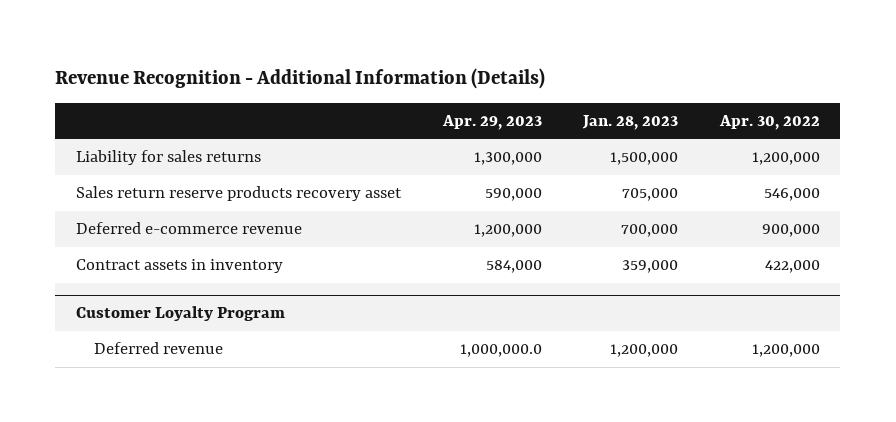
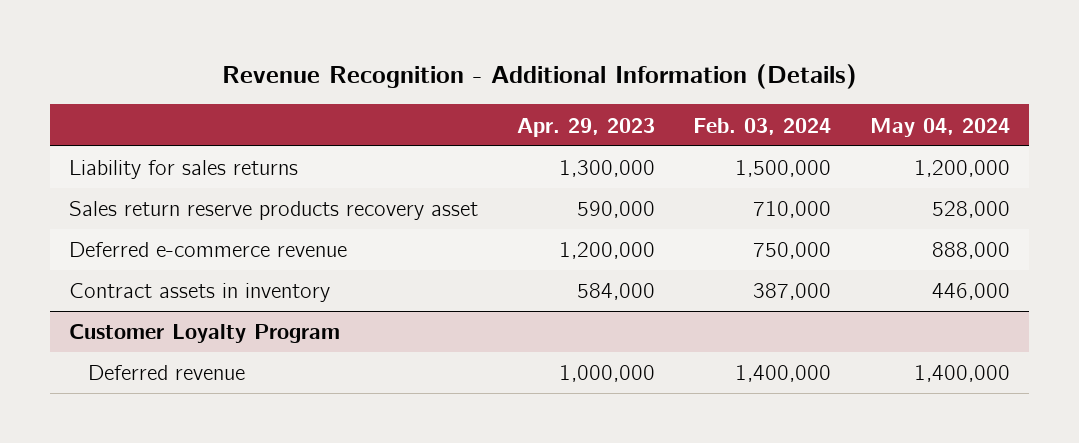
[582,114,679,130] Jan. 28, 2023 -> none
[718,114,820,130] Apr. 30, 2022 -> none
none -> [693,117,832,135] Feb. 03, 2024
none -> [870,117,1011,137] May 04, 2024
[459,344,542,358] 1,000,000.0 -> [558,365,655,383] 1,000,000

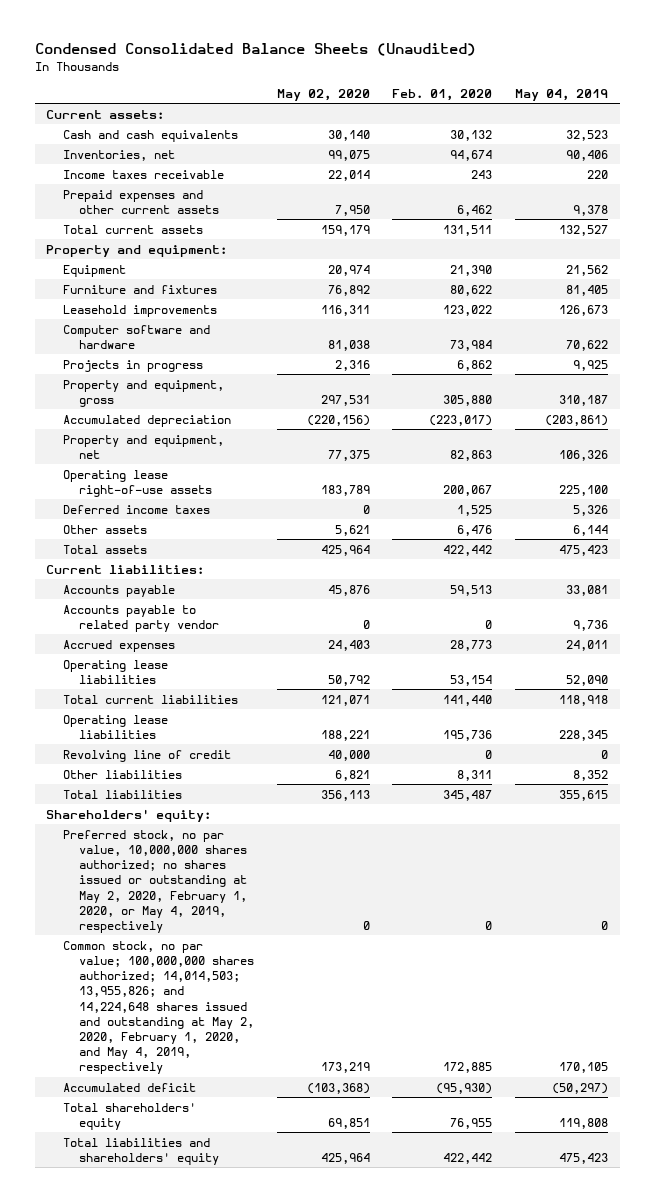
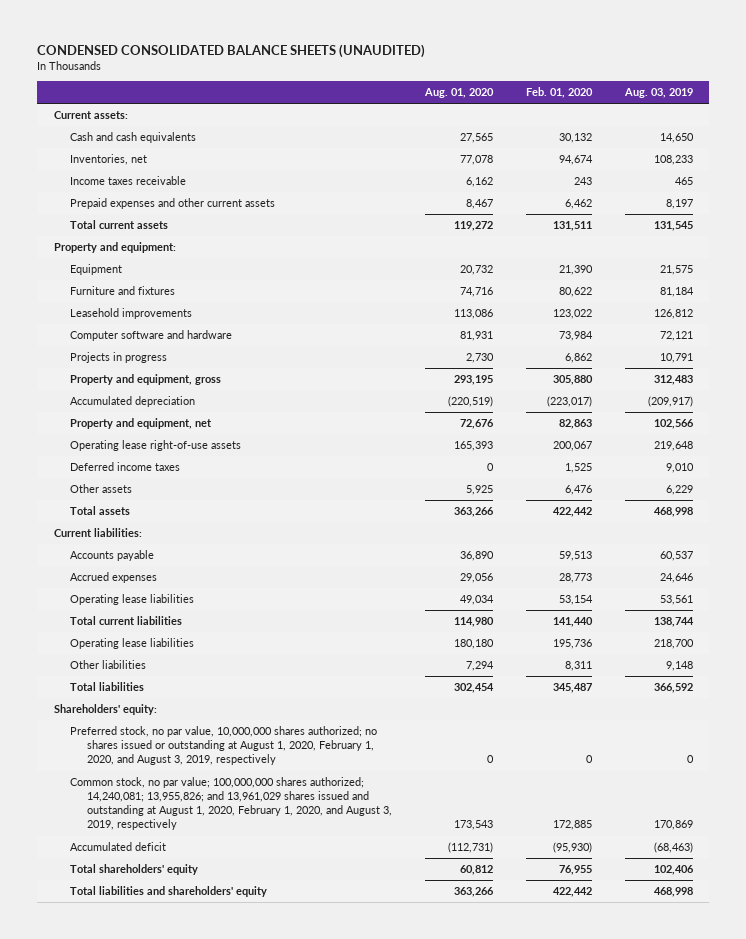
[35,43,477,57] Condensed Consolidated Balance Sheets (Unaudited) -> [37,43,426,58] CONDENSED CONSOLIDATED BALANCE SHEETS (UNAUDITED)
[276,88,370,101] May 02, 2020 -> none
[515,88,609,101] May 04, 2019 -> none
none -> [423,88,494,99] Aug. 01, 2020
none -> [623,88,693,99] Aug. 03, 2019
[62,604,219,632] Accounts payable to related party vendor -> none
[62,749,231,762] Revolving line of credit -> none
[62,829,247,934] Preferred stock, no par value, 10,000,000 shares authorized; no shares issued or outstanding at May 2, 2020, February 1, 2020, or May 4, 2019, respectively -> [70,726,378,766] Preferred stock, no par value, 10,000,000 shares authorized; no shares issued or outstanding at August 1, 2020, February 1, 2020, and August 3, 2019, respectively
[62,940,254,1075] Common stock, no par value; 100,000,000 shares authorized; 14,014,503; 13,955,826; and 14,224,648 shares issued and outstanding at May 2, 2020, February 1, 2020, and May 4, 2019, respectively -> [70,777,392,831] Common stock, no par value; 100,000,000 shares authorized; 14,240,081; 13,955,826; and 13,961,029 shares issued and outstanding at August 1, 2020, February 1, 2020, and August 3, 2019, respectively

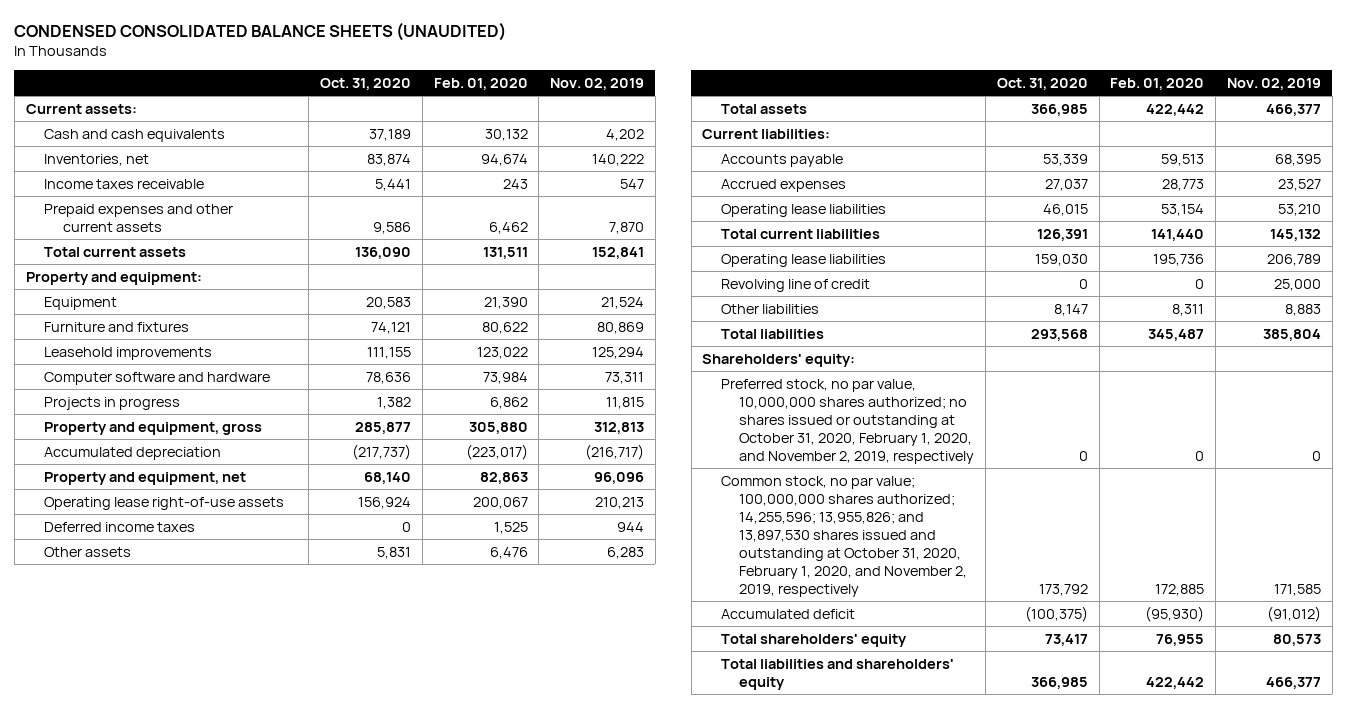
[423,88,494,99] Aug. 01, 2020 -> none
[623,88,693,99] Aug. 03, 2019 -> none
none -> [320,77,412,90] Oct. 31, 2020
none -> [550,77,645,90] Nov. 02, 2019
none -> [720,278,870,292] Revolving line of credit
[70,726,378,766] Preferred stock, no par value, 10,000,000 shares authorized; no shares issued or outstanding at August 1, 2020, February 1, 2020, and August 3, 2019, respectively -> [720,378,975,464] Preferred stock, no par value, 10,000,000 shares authorized; no shares issued or outstanding at October 31, 2020, February 1, 2020, and November 2, 2019, respectively
[70,777,392,831] Common stock, no par value; 100,000,000 shares authorized; 14,240,081; 13,955,826; and 13,961,029 shares issued and outstanding at August 1, 2020, February 1, 2020, and August 3, 2019, respectively -> [720,475,968,598] Common stock, no par value; 100,000,000 shares authorized; 14,255,596; 13,955,826; and 13,897,530 shares issued and outstanding at October 31, 2020, February 1, 2020, and November 2, 2019, respectively

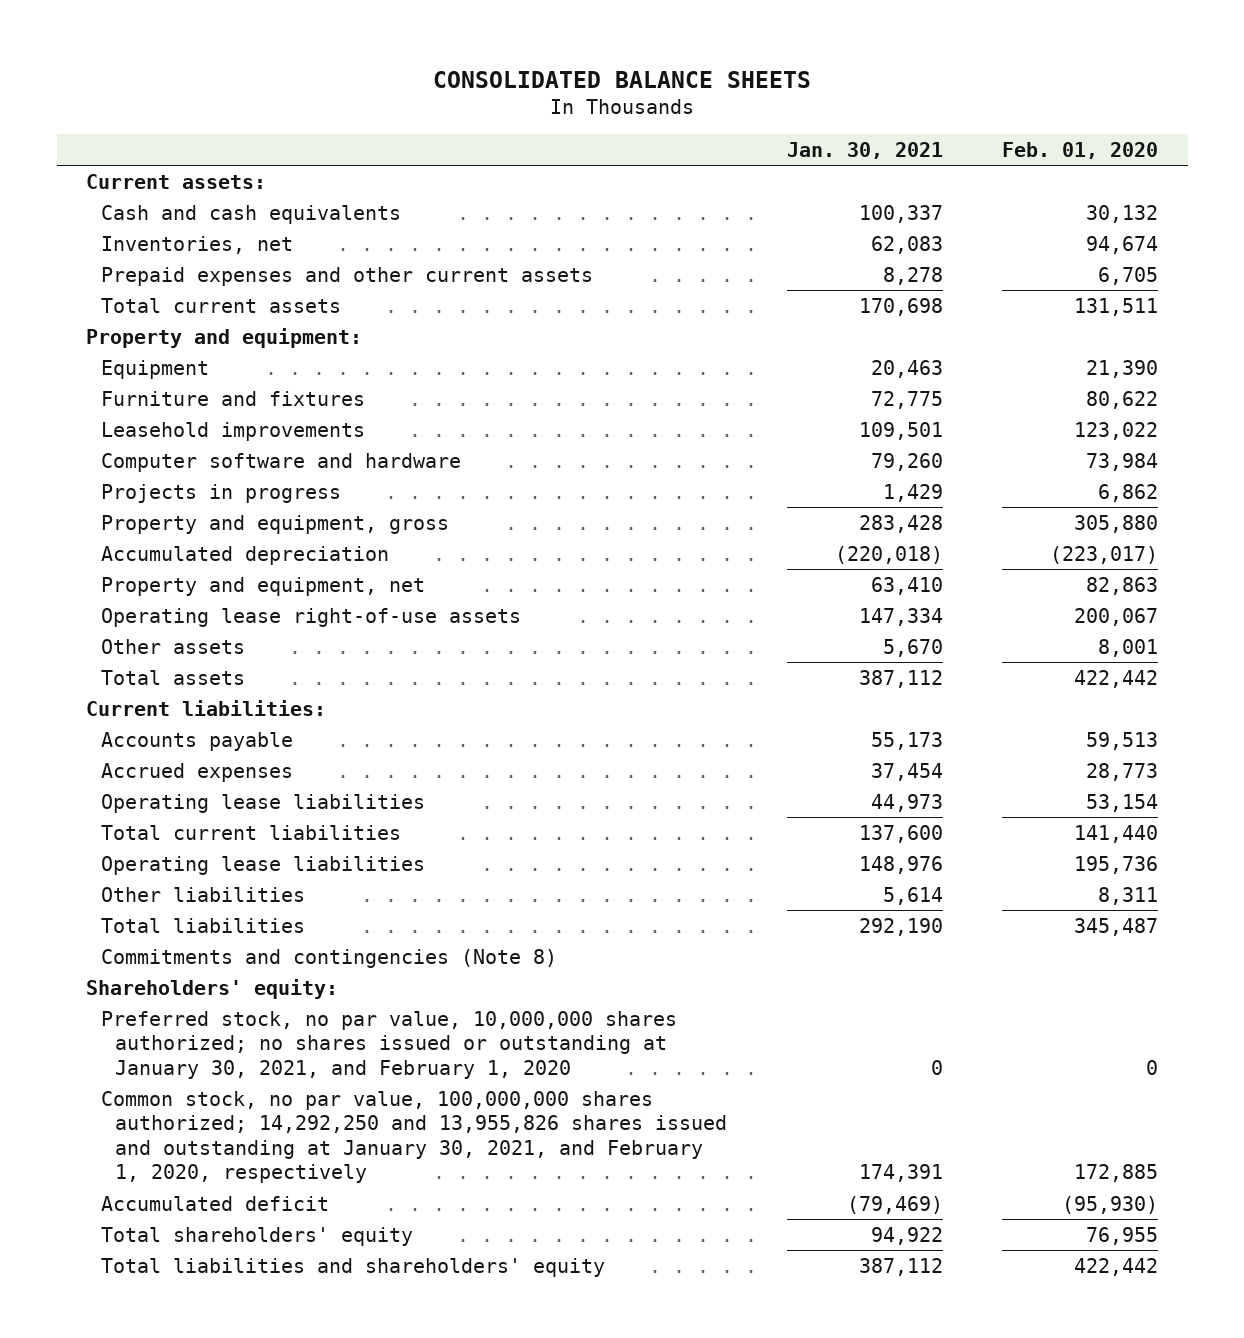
[14,21,507,41] CONDENSED CONSOLIDATED BALANCE SHEETS (UNAUDITED) -> [433,70,812,88] CONSOLIDATED BALANCE SHEETS
[320,77,412,90] Oct. 31, 2020 -> none
[550,77,645,90] Nov. 02, 2019 -> none
none -> [786,142,943,160] Jan. 30, 2021
[44,178,205,189] Income taxes receivable -> none
[488,221,528,234] 6,462 -> [1098,266,1159,285] 6,705
[44,521,196,532] Deferred income taxes -> none
[489,546,528,559] 6,476 -> [1098,638,1159,657] 8,001
[720,278,870,292] Revolving line of credit -> none
none -> [100,948,557,968] Commitments and contingencies (Note 8)
[720,378,975,464] Preferred stock, no par value, 10,000,000 shares authorized; no shares issued or outstanding at October 31, 2020, February 1, 2020, and November 2, 2019, respectively -> [100,1010,677,1079] Preferred stock, no par value, 10,000,000 shares authorized; no shares issued or outstanding at January 30, 2021, and February 1, 2020
[720,475,968,598] Common stock, no par value; 100,000,000 shares authorized; 14,255,596; 13,955,826; and 13,897,530 shares issued and outstanding at October 31, 2020, February 1, 2020, and November 2, 2019, respectively -> [100,1090,728,1184] Common stock, no par value, 100,000,000 shares authorized; 14,292,250 and 13,955,826 shares issued and outstanding at January 30, 2021, and February 1, 2020, respectively

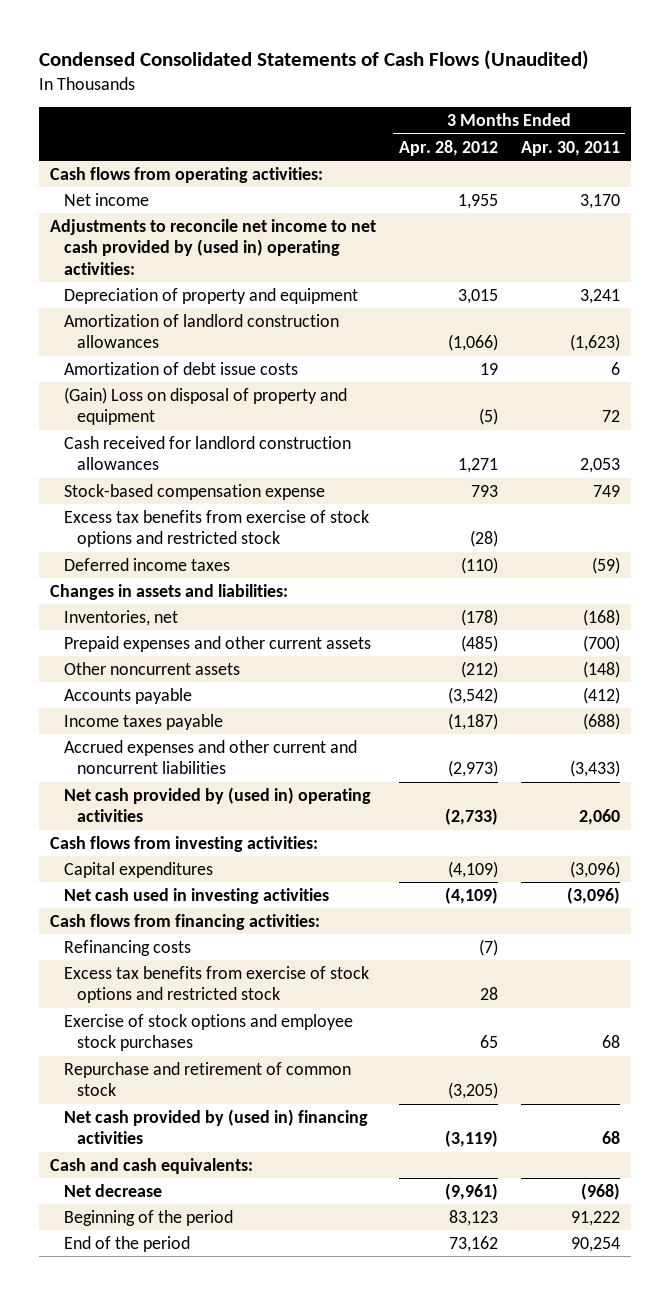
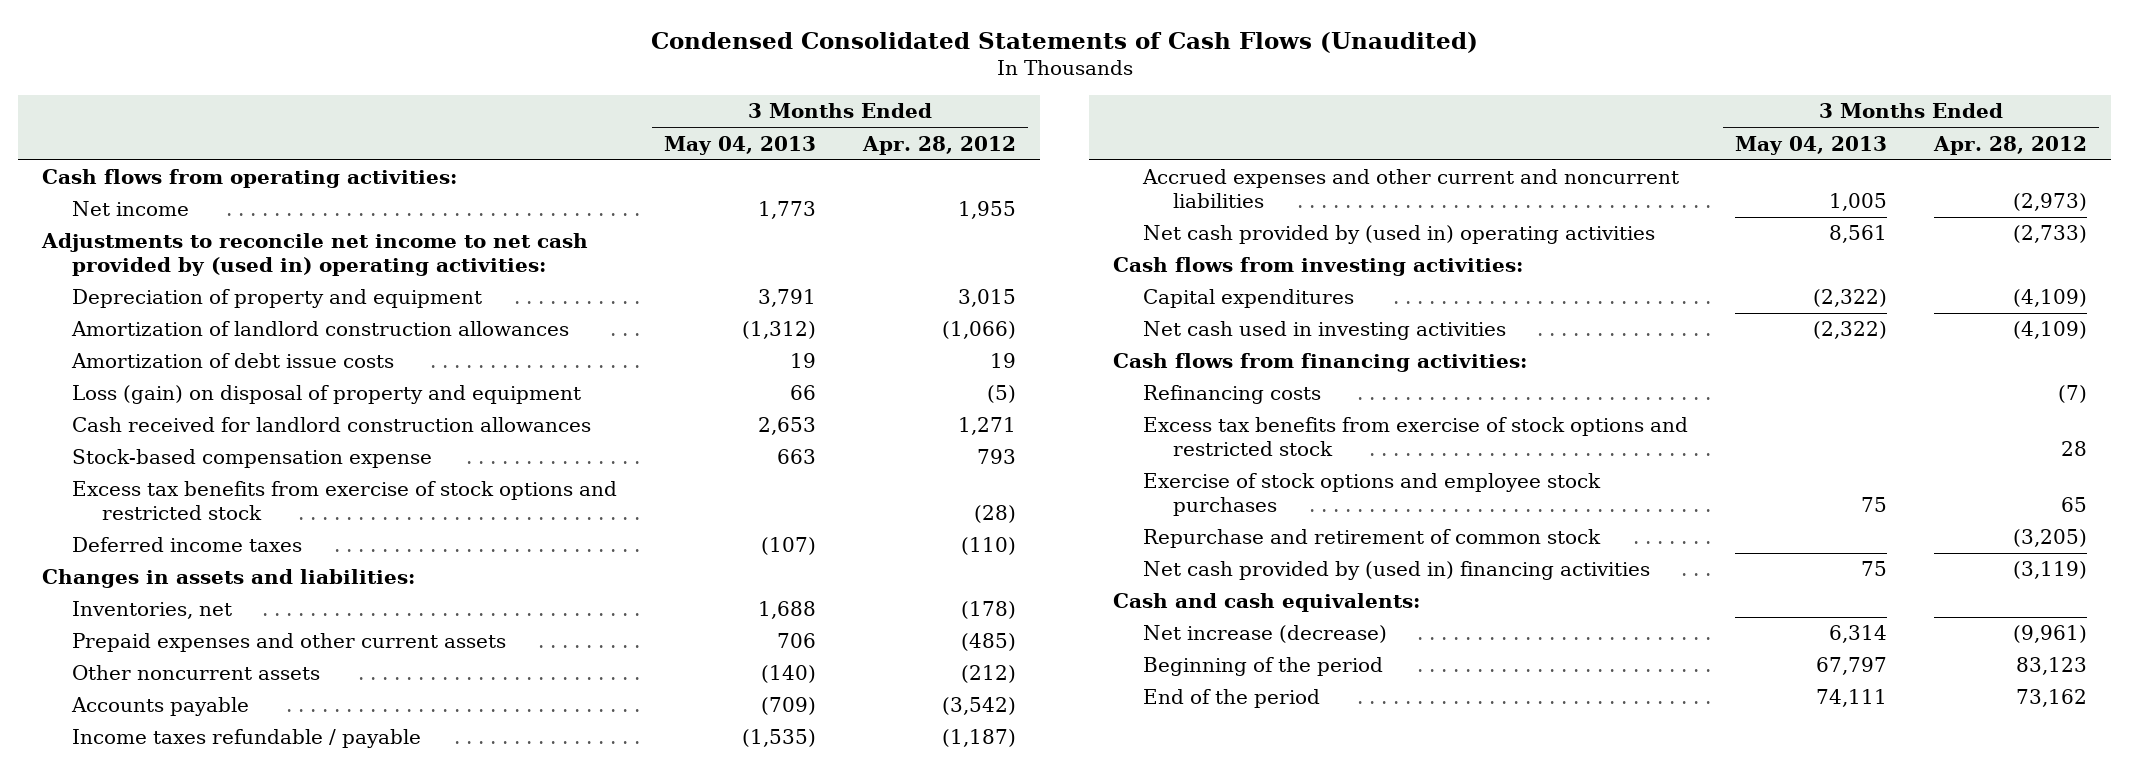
[520,140,620,156] Apr. 30, 2011 -> none
none -> [664,135,817,155] May 04, 2013
[63,386,347,426] (Gain) Loss on disposal of property and equipment -> [71,385,581,405] Loss (gain) on disposal of property and equipment
[63,713,223,730] Income taxes payable -> [71,729,421,749] Income taxes refundable / payable
[63,1183,162,1197] Net decrease -> [1142,625,1387,644] Net increase (decrease)

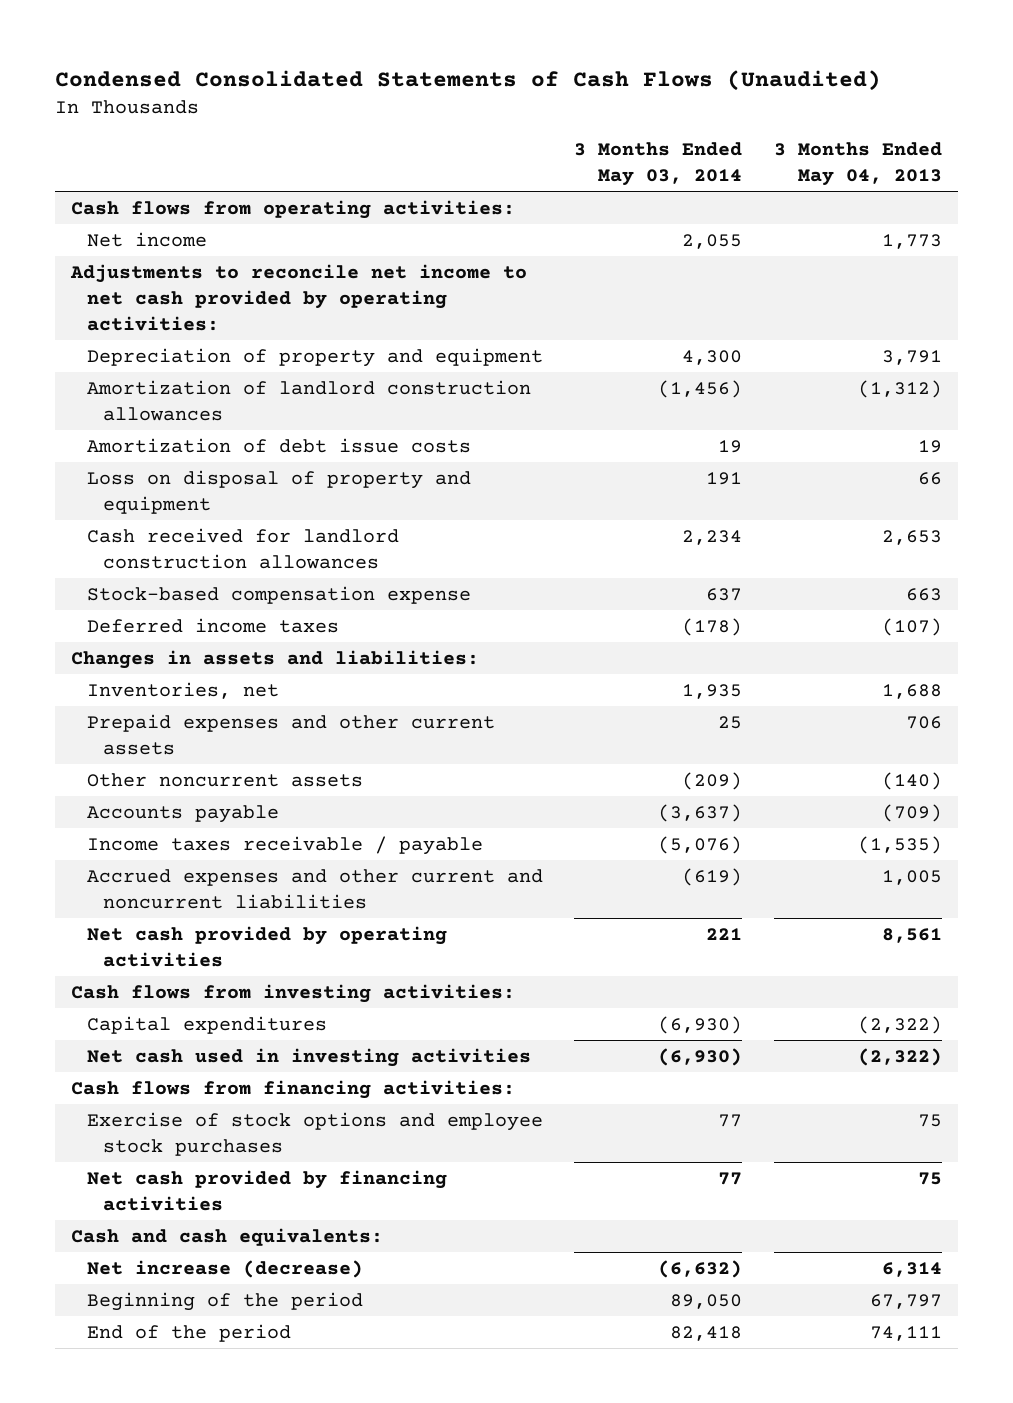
[862,135,1017,155] Apr. 28, 2012 -> none
none -> [574,142,743,187] 3 Months Ended May 03, 2014
[40,233,588,276] Adjustments to reconcile net income to net cash provided by (used in) operating activities: -> [70,263,528,331] Adjustments to reconcile net income to net cash provided by operating activities:
[71,385,581,405] Loss (gain) on disposal of property and equipment -> [86,469,471,514] Loss on disposal of property and equipment
[71,481,617,520] Excess tax benefits from exercise of stock options and restricted stock -> none
[71,729,421,749] Income taxes refundable / payable -> [86,835,483,855] Income taxes receivable / payable
[1142,225,1655,245] Net cash provided by (used in) operating activities -> [86,925,447,967] Net cash provided by operating activities
[1142,385,1321,405] Refinancing costs -> none
[1142,417,1688,456] Excess tax benefits from exercise of stock options and restricted stock -> none
[1142,529,1601,549] Repurchase and retirement of common stock -> none
[1142,561,1650,581] Net cash provided by (used in) financing activities -> [86,1169,447,1211] Net cash provided by financing activities

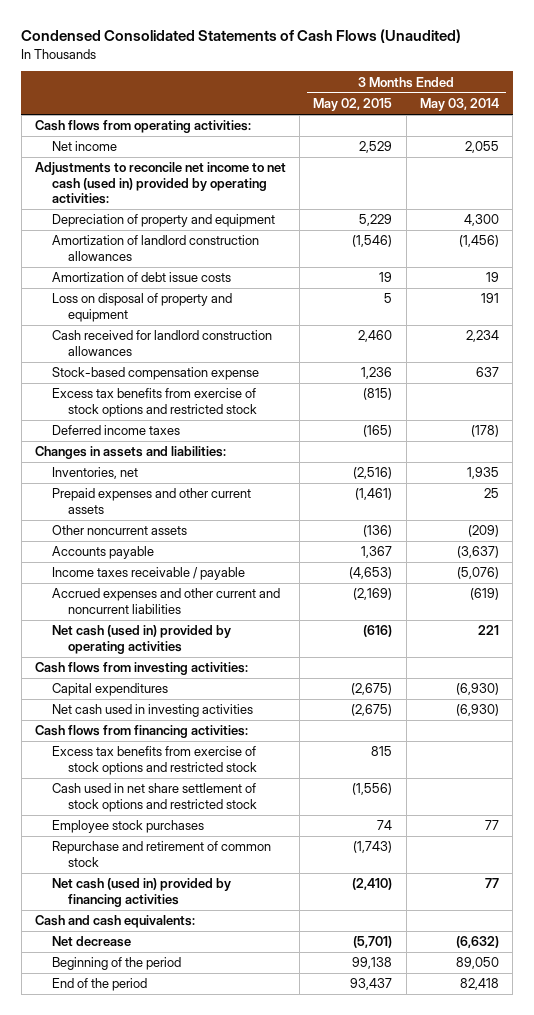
[774,142,943,187] 3 Months Ended May 04, 2013 -> none
none -> [313,98,393,112] May 02, 2015
[70,263,528,331] Adjustments to reconcile net income to net cash provided by operating activities: -> [34,162,286,204] Adjustments to reconcile net income to net cash (used in) provided by operating activities:
none -> [51,388,258,417] Excess tax benefits from exercise of stock options and restricted stock
[86,925,447,967] Net cash provided by operating activities -> [51,625,231,654] Net cash (used in) provided by operating activities
[86,1111,543,1156] Exercise of stock options and employee stock purchases -> none
none -> [51,746,258,775] Excess tax benefits from exercise of stock options and restricted stock
none -> [51,783,258,812] Cash used in net share settlement of stock options and restricted stock
none -> [51,820,204,834] Employee stock purchases
none -> [51,841,271,867] Repurchase and retirement of common stock
[86,1169,447,1211] Net cash provided by financing activities -> [51,878,231,907] Net cash (used in) provided by financing activities
[86,1259,363,1278] Net increase (decrease) -> [51,936,131,948] Net decrease

